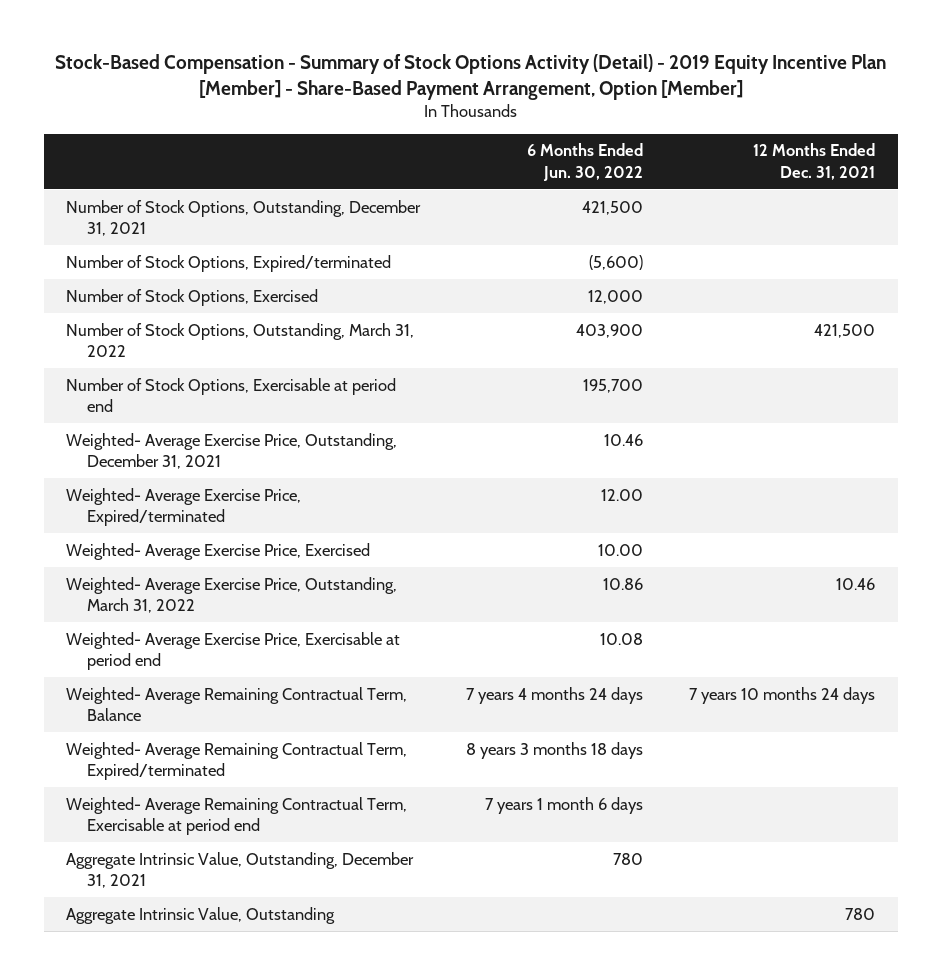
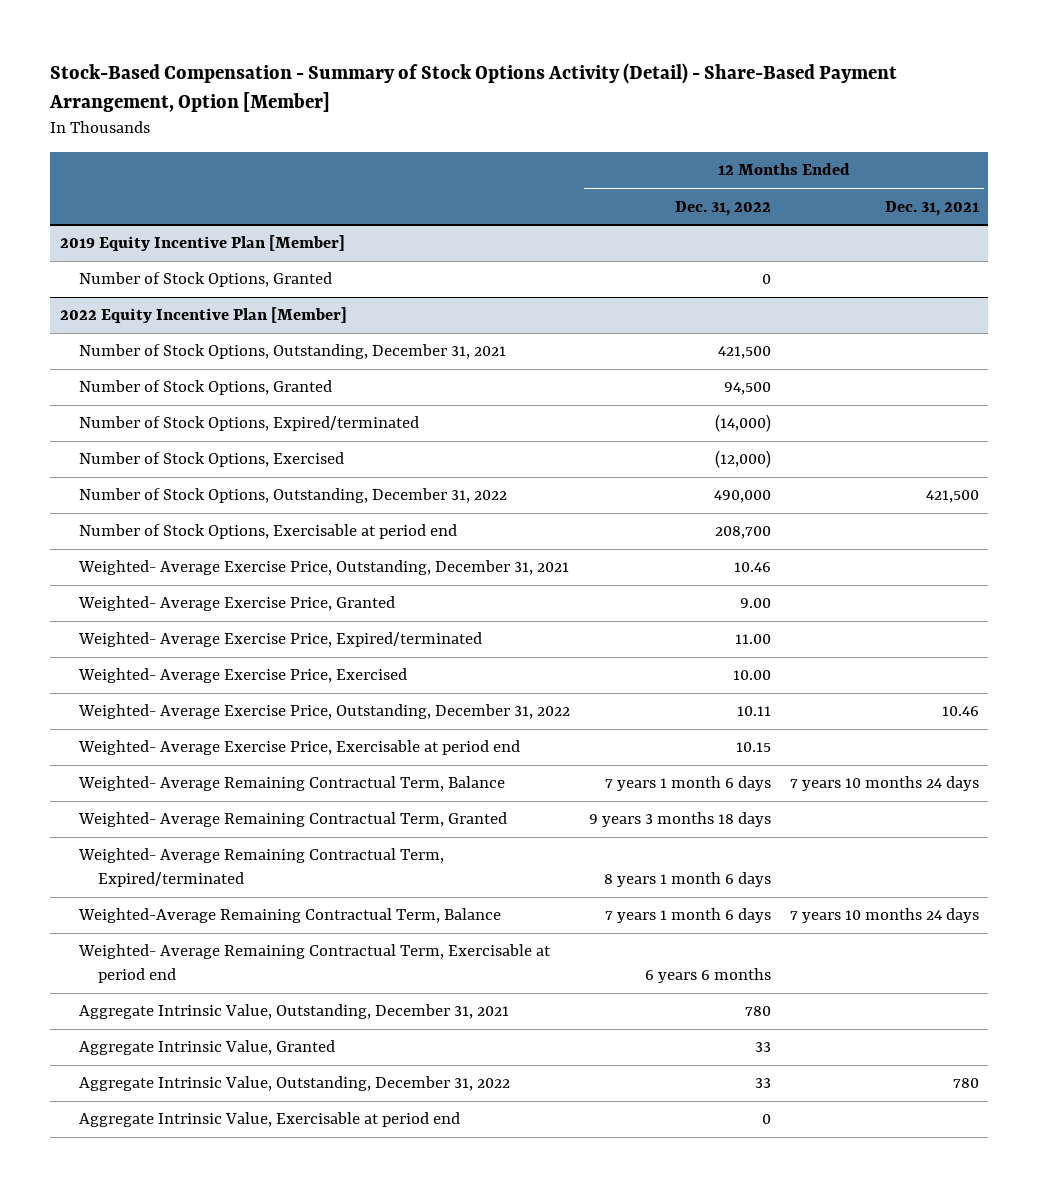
[54,54,886,100] Stock-Based Compensation - Summary of Stock Options Activity (Detail) - 2019 Equity Incentive Plan [Member] - Share-Based Payment Arrangement, Option [Member] -> [49,63,898,113] Stock-Based Compensation - Summary of Stock Options Activity (Detail) - Share-Based Payment Arrangement, Option [Member]
[527,143,644,181] 6 Months Ended Jun. 30, 2022 -> none
none -> [674,200,771,216] Dec. 31, 2022
none -> [59,235,345,252] 2019 Equity Incentive Plan [Member]
none -> [78,272,332,288] Number of Stock Options, Granted
none -> [59,307,347,324] 2022 Equity Incentive Plan [Member]
none -> [78,380,332,396] Number of Stock Options, Granted
[66,322,415,358] Number of Stock Options, Outstanding, March 31, 2022 -> [78,488,507,504] Number of Stock Options, Outstanding, December 31, 2022
none -> [77,596,395,612] Weighted- Average Exercise Price, Granted
[66,576,398,614] Weighted- Average Exercise Price, Outstanding, March 31, 2022 -> [77,704,570,720] Weighted- Average Exercise Price, Outstanding, December 31, 2022
none -> [77,812,507,828] Weighted- Average Remaining Contractual Term, Granted
none -> [77,908,501,924] Weighted-Average Remaining Contractual Term, Balance
none -> [78,1040,335,1056] Aggregate Intrinsic Value, Granted
[66,906,336,924] Aggregate Intrinsic Value, Outstanding -> [78,1076,510,1092] Aggregate Intrinsic Value, Outstanding, December 31, 2022
none -> [78,1112,460,1128] Aggregate Intrinsic Value, Exercisable at period end

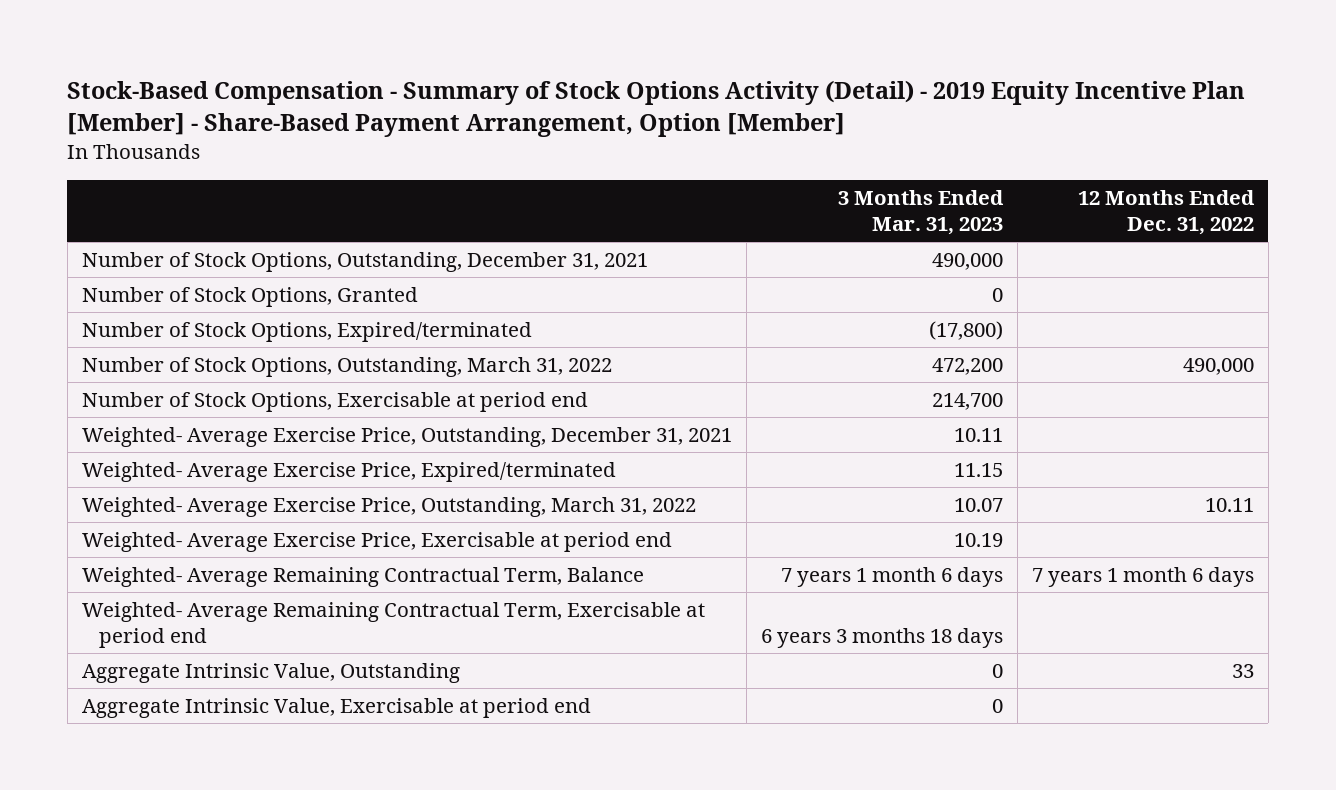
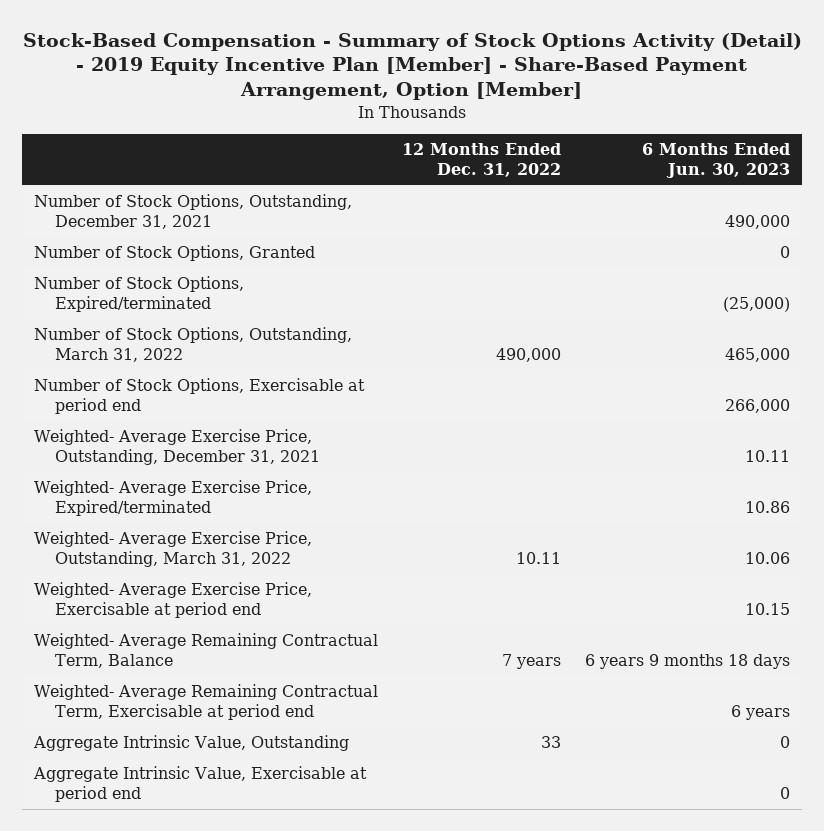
[837,189,1004,235] 3 Months Ended Mar. 31, 2023 -> none
none -> [642,143,791,179] 6 Months Ended Jun. 30, 2023
[1031,566,1254,587] 7 years 1 month 6 days -> [501,654,561,670] 7 years

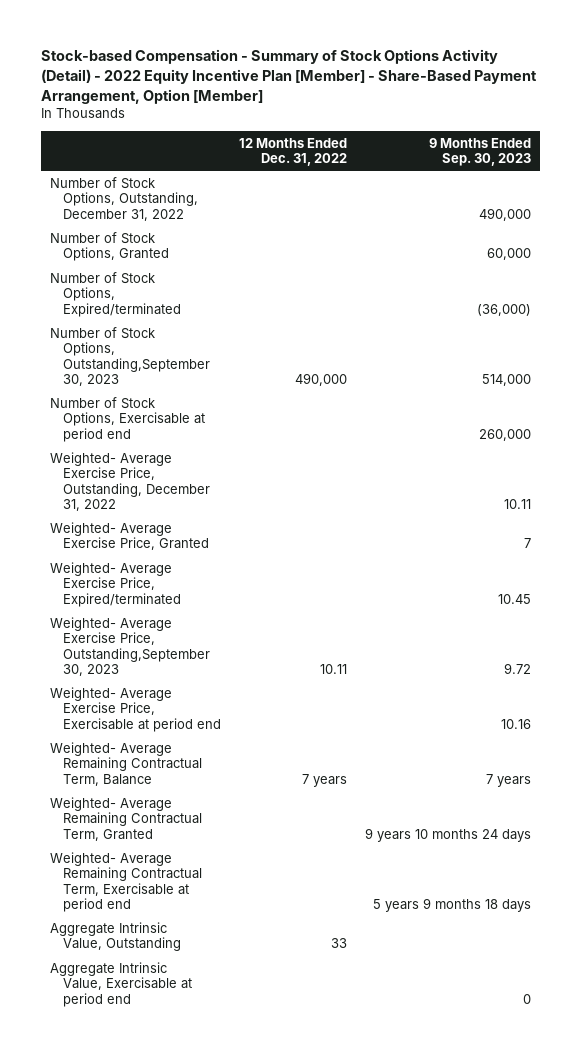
[22,32,802,101] Stock-Based Compensation - Summary of Stock Options Activity (Detail) - 2019 Equity Incentive Plan [Member] - Share-Based Payment Arrangement, Option [Member] -> [41,49,538,104] Stock-based Compensation - Summary of Stock Options Activity (Detail) - 2022 Equity Incentive Plan [Member] - Share-Based Payment Arrangement, Option [Member]
[642,143,791,179] 6 Months Ended Jun. 30, 2023 -> none
none -> [428,137,531,167] 9 Months Ended Sep. 30, 2023
[33,194,352,230] Number of Stock Options, Outstanding, December 31, 2021 -> [50,176,198,221] Number of Stock Options, Outstanding, December 31, 2022
[33,327,352,363] Number of Stock Options, Outstanding, March 31, 2022 -> [50,326,210,387] Number of Stock Options, Outstanding,September 30, 2023
[33,429,321,466] Weighted- Average Exercise Price, Outstanding, December 31, 2021 -> [50,451,210,512] Weighted- Average Exercise Price, Outstanding, December 31, 2022
none -> [50,521,209,551] Weighted- Average Exercise Price, Granted
[33,531,312,568] Weighted- Average Exercise Price, Outstanding, March 31, 2022 -> [50,616,210,677] Weighted- Average Exercise Price, Outstanding,September 30, 2023
none -> [50,796,202,841] Weighted- Average Remaining Contractual Term, Granted

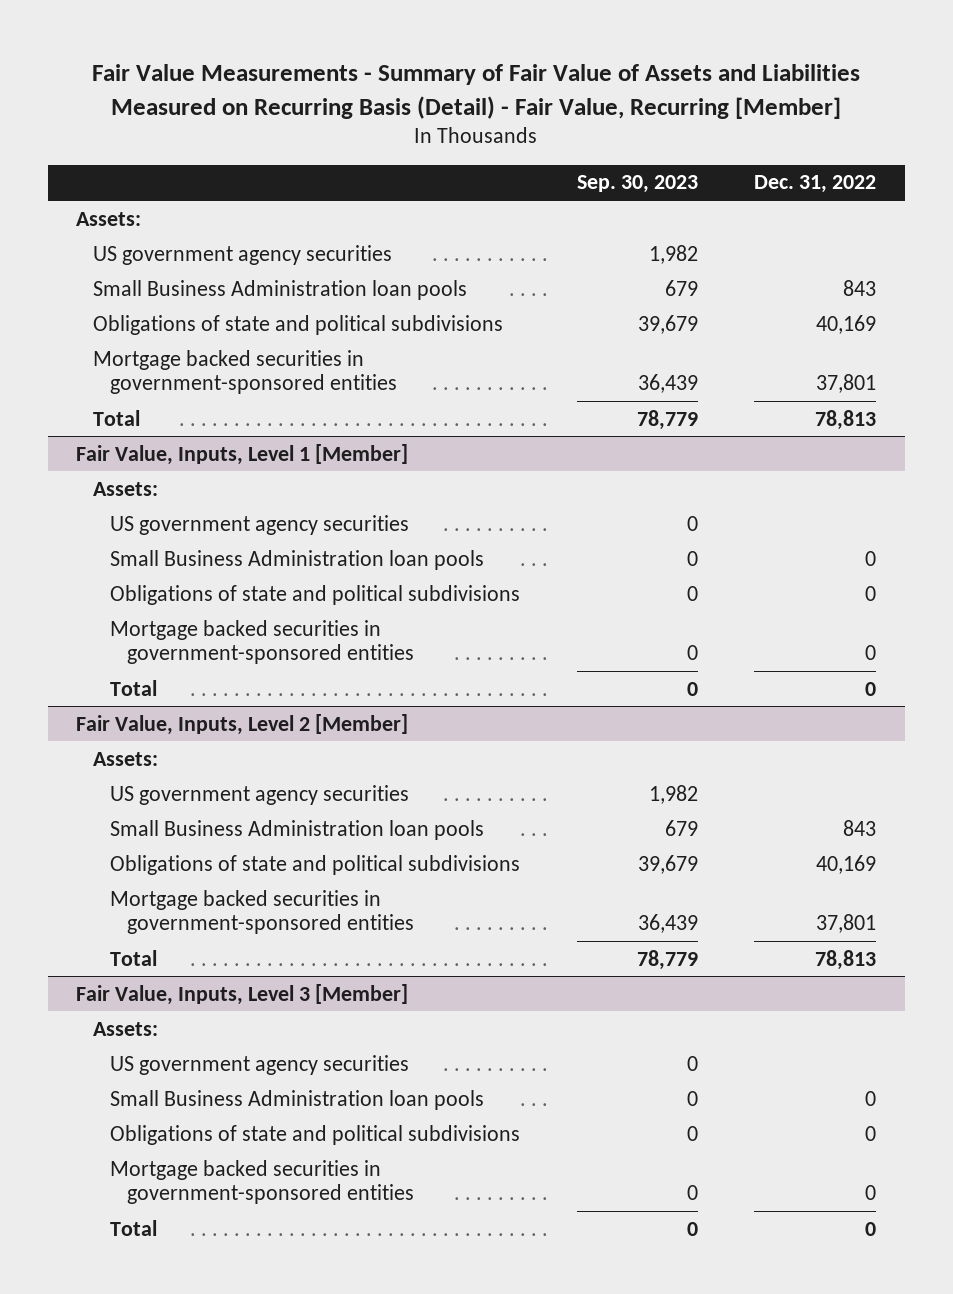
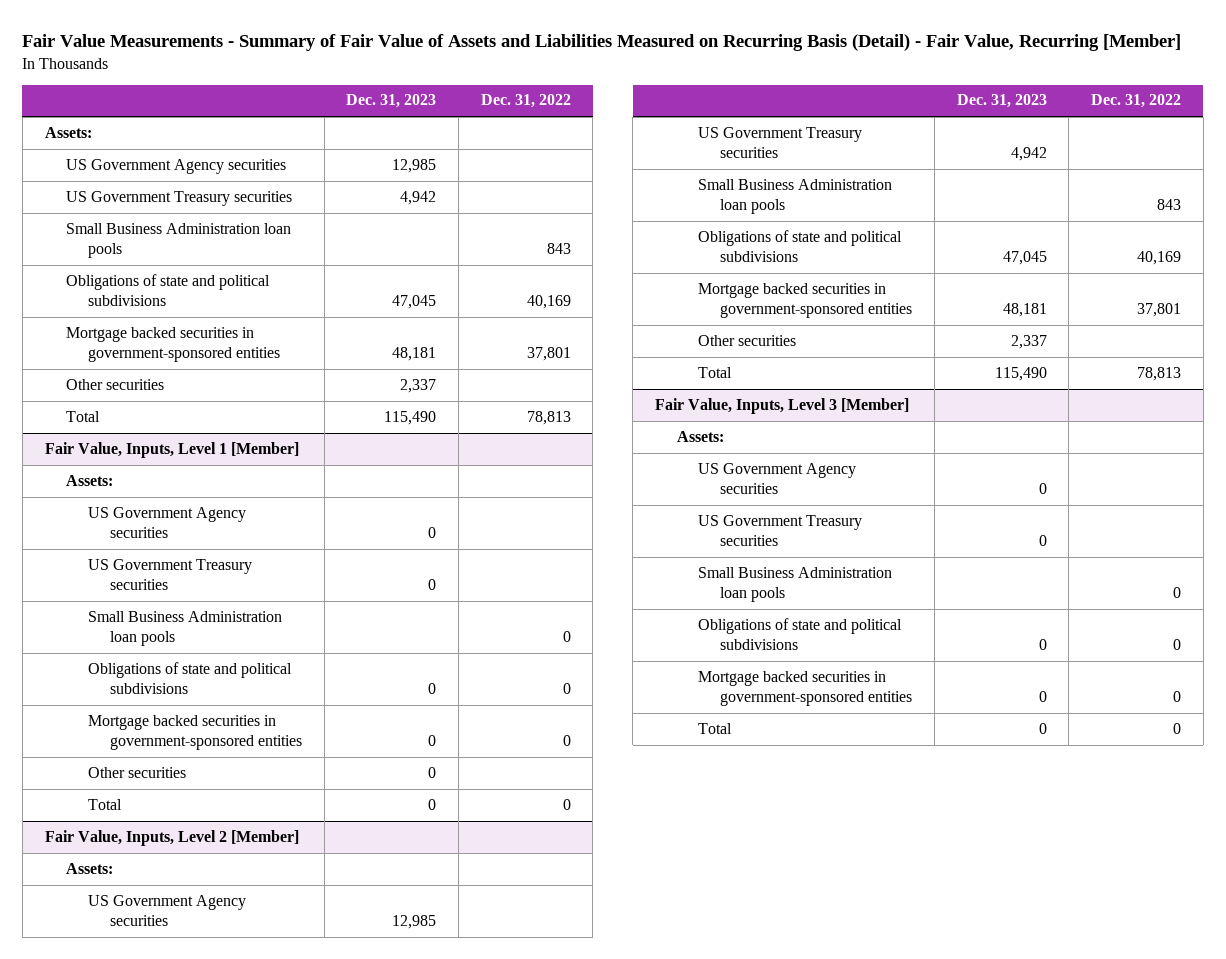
[576,175,698,194] Sep. 30, 2023 -> none
none -> [346,94,437,109] Dec. 31, 2023
[93,244,393,265] US government agency securities -> [66,158,287,174] US Government Agency securities
none -> [66,190,293,206] US Government Treasury securities
none -> [66,378,165,390] Other securities
[110,514,410,535] US government agency securities -> [88,506,247,539] US Government Agency securities
none -> [88,558,253,591] US Government Treasury securities
none -> [88,766,187,778] Other securities
[110,784,410,805] US government agency securities -> [88,894,247,927] US Government Agency securities
none -> [698,126,863,159] US Government Treasury securities
none -> [698,334,797,346] Other securities
[110,1054,410,1075] US government agency securities -> [698,462,857,495] US Government Agency securities
none -> [698,514,863,547] US Government Treasury securities

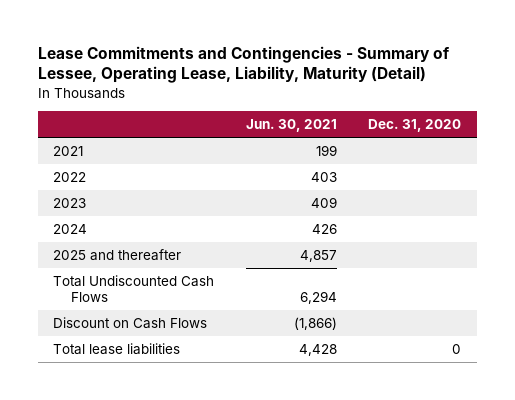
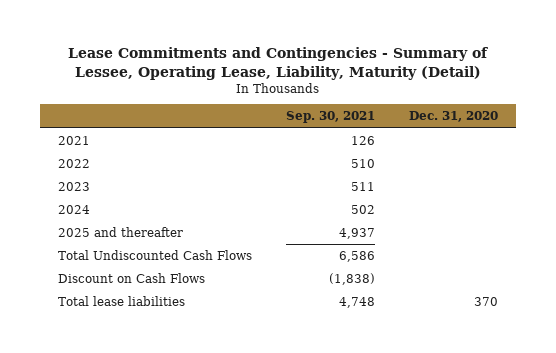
[245,119,337,133] Jun. 30, 2021 -> none
none -> [285,111,375,124] Sep. 30, 2021
[452,344,462,355] 0 -> [474,297,499,307] 370

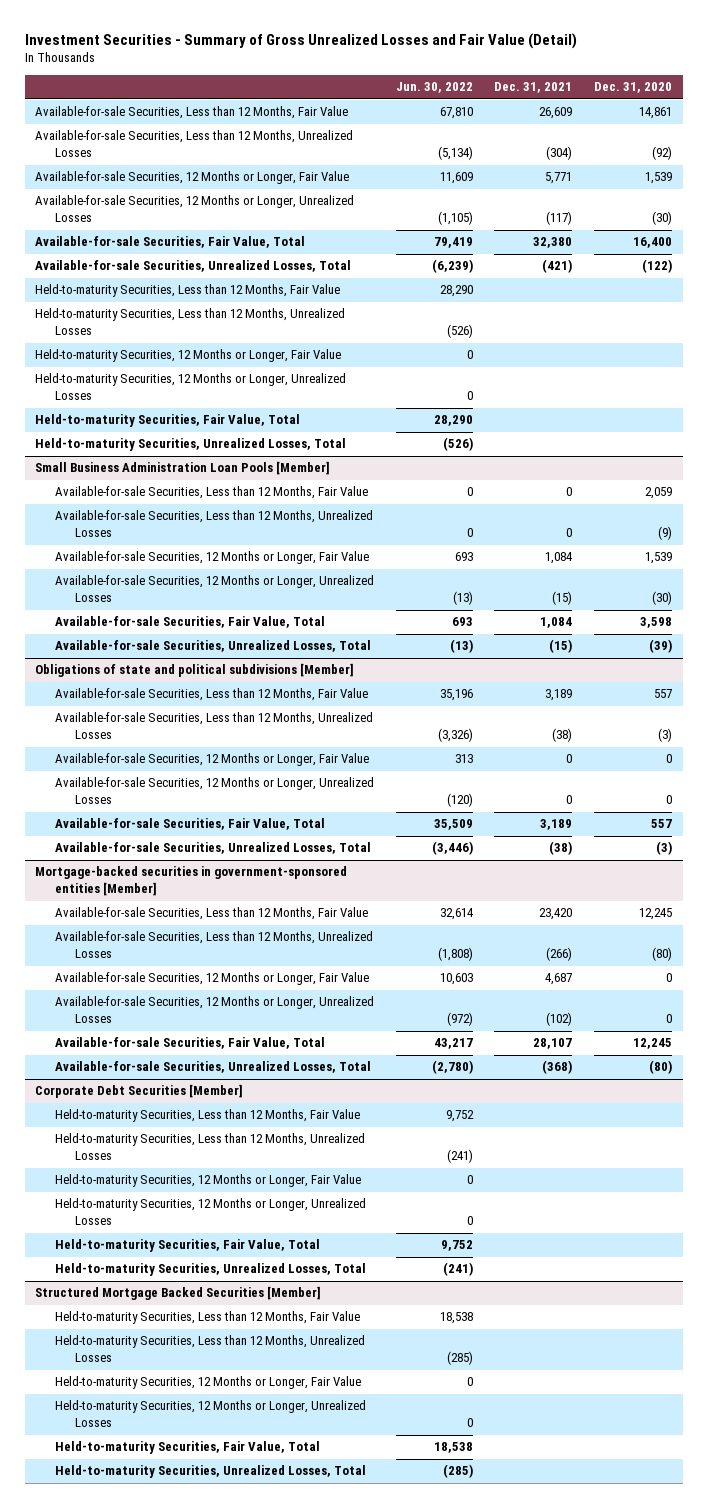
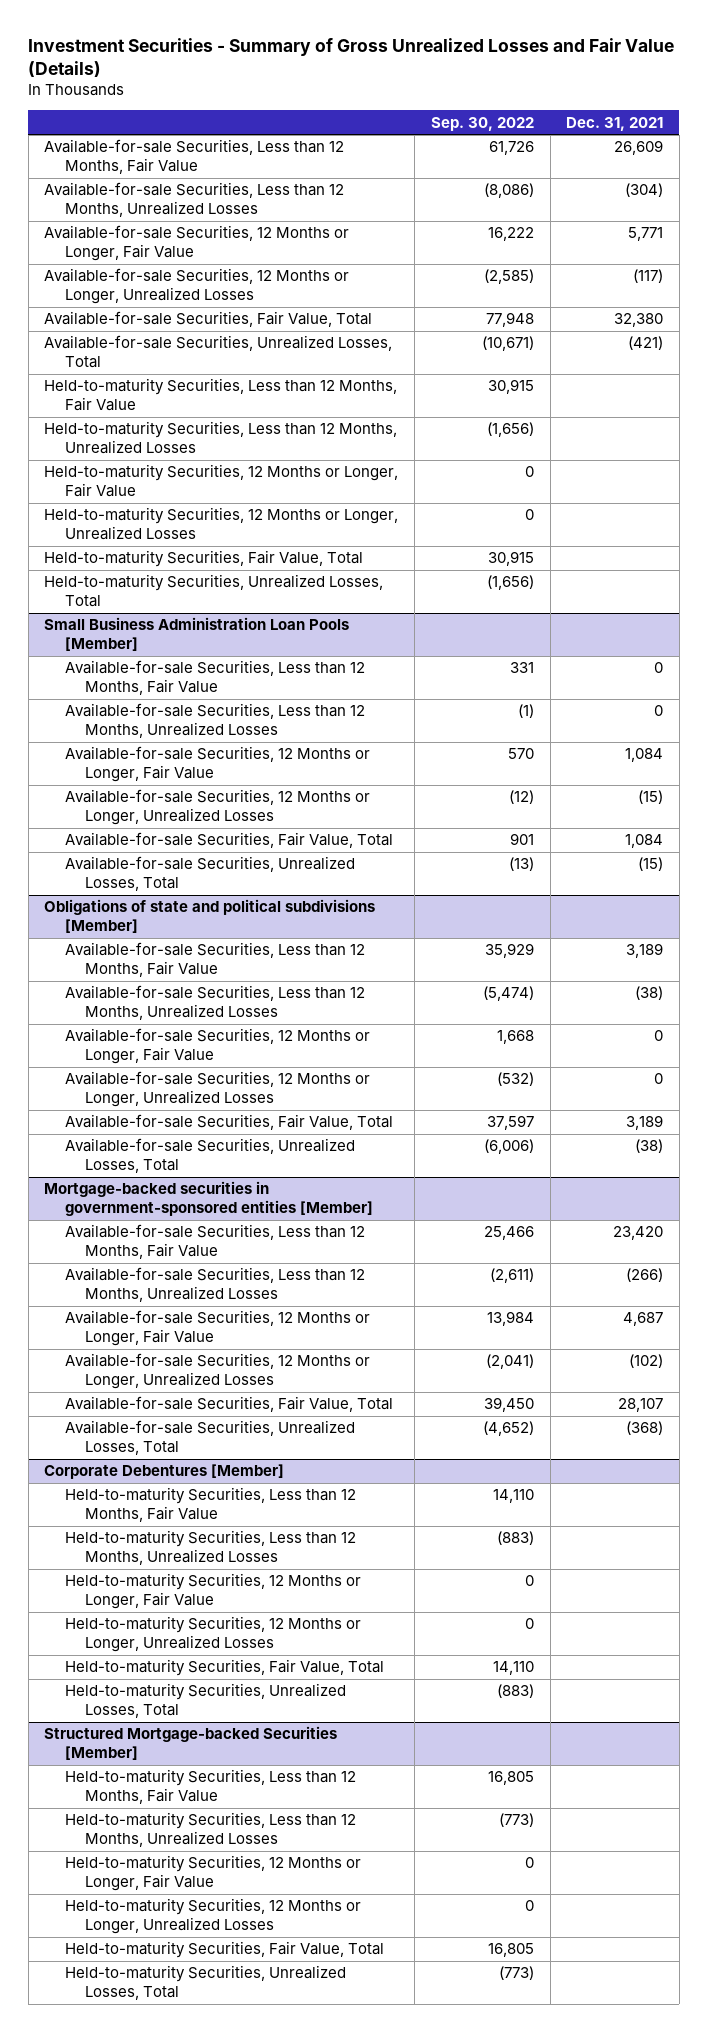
[24,32,577,49] Investment Securities - Summary of Gross Unrealized Losses and Fair Value (Detail) -> [28,37,675,78] Investment Securities - Summary of Gross Unrealized Losses and Fair Value (Details)
[395,82,473,94] Jun. 30, 2022 -> none
[593,82,672,94] Dec. 31, 2020 -> none
none -> [430,116,534,131] Sep. 30, 2022
[35,1084,244,1099] Corporate Debt Securities [Member] -> [44,1464,285,1480] Corporate Debentures [Member]
[35,1286,322,1301] Structured Mortgage Backed Securities [Member] -> [44,1726,338,1761] Structured Mortgage-backed Securities [Member]

